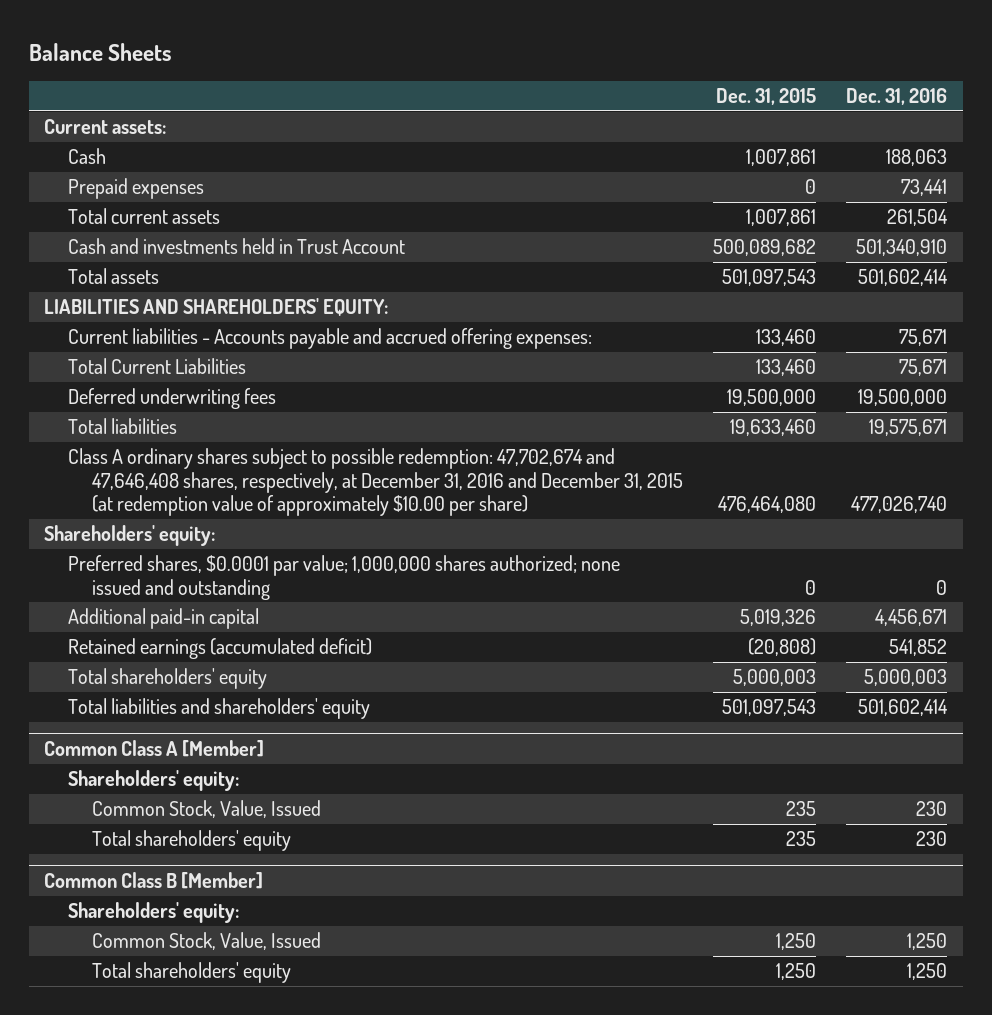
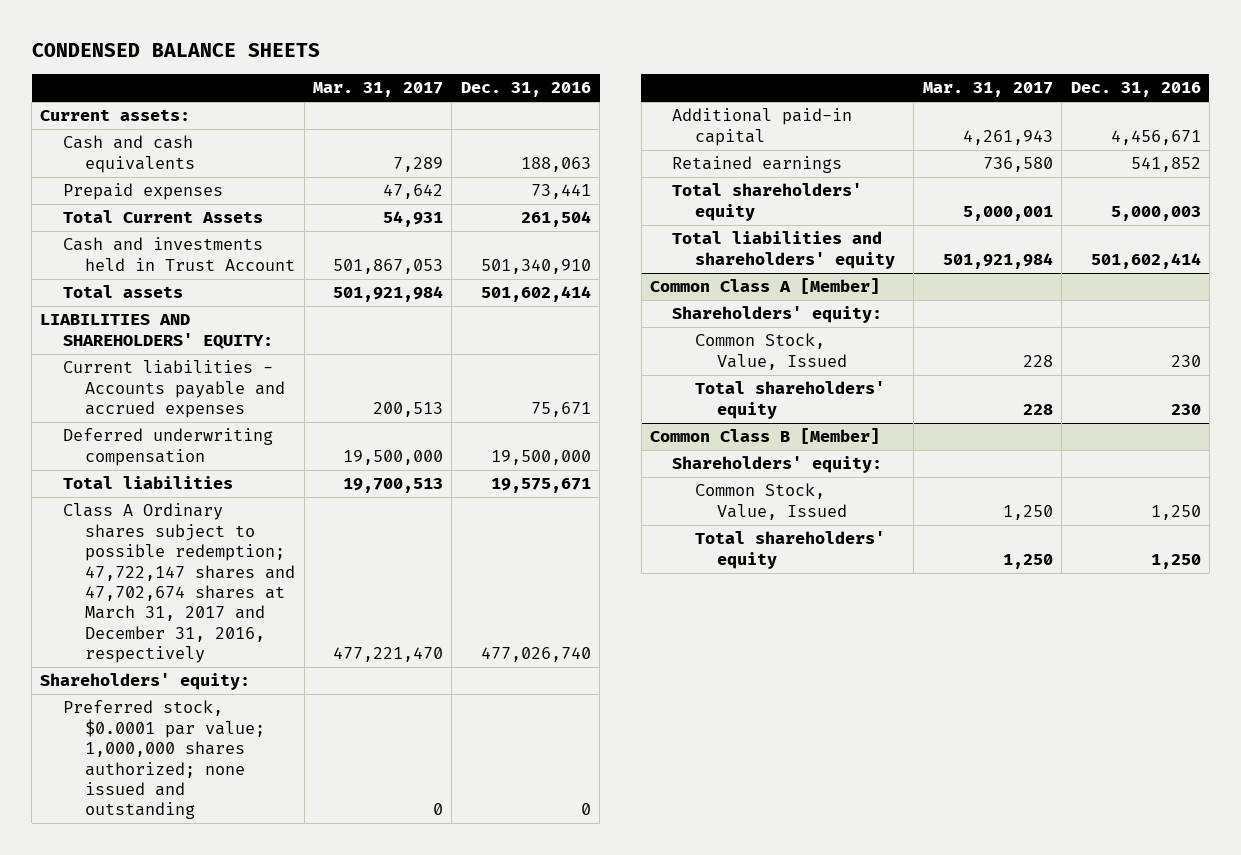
[29,42,173,61] Balance Sheets -> [31,43,320,58] CONDENSED BALANCE SHEETS
[716,88,817,106] Dec. 31, 2015 -> none
none -> [313,82,444,98] Mar. 31, 2017
[68,148,107,165] Cash -> [62,135,196,173] Cash and cash equivalents
[68,208,221,225] Total current assets -> [62,210,263,224] Total Current Assets
[68,358,247,375] Total Current Liabilities -> none
[68,328,593,350] Current liabilities - Accounts payable and accrued offering expenses: -> [62,360,286,419] Current liabilities - Accounts payable and accrued expenses
[68,388,277,410] Deferred underwriting fees -> [62,428,273,466] Deferred underwriting compensation
[68,448,684,516] Class A ordinary shares subject to possible redemption: 47,702,674 and 47,646,408 shares, respectively, at December 31, 2016 and December 31, 2015 (at redemption value of approximately $10.00 per share) -> [62,503,296,664] Class A Ordinary shares subject to possible redemption; 47,722,147 shares and 47,702,674 shares at March 31, 2017 and December 31, 2016, respectively
[68,555,621,600] Preferred shares, $0.0001 par value; 1,000,000 shares authorized; none issued and outstanding -> [62,700,266,820] Preferred stock, $0.0001 par value; 1,000,000 shares authorized; none issued and outstanding
[68,638,373,660] Retained earnings (accumulated deficit) -> [672,156,843,174] Retained earnings

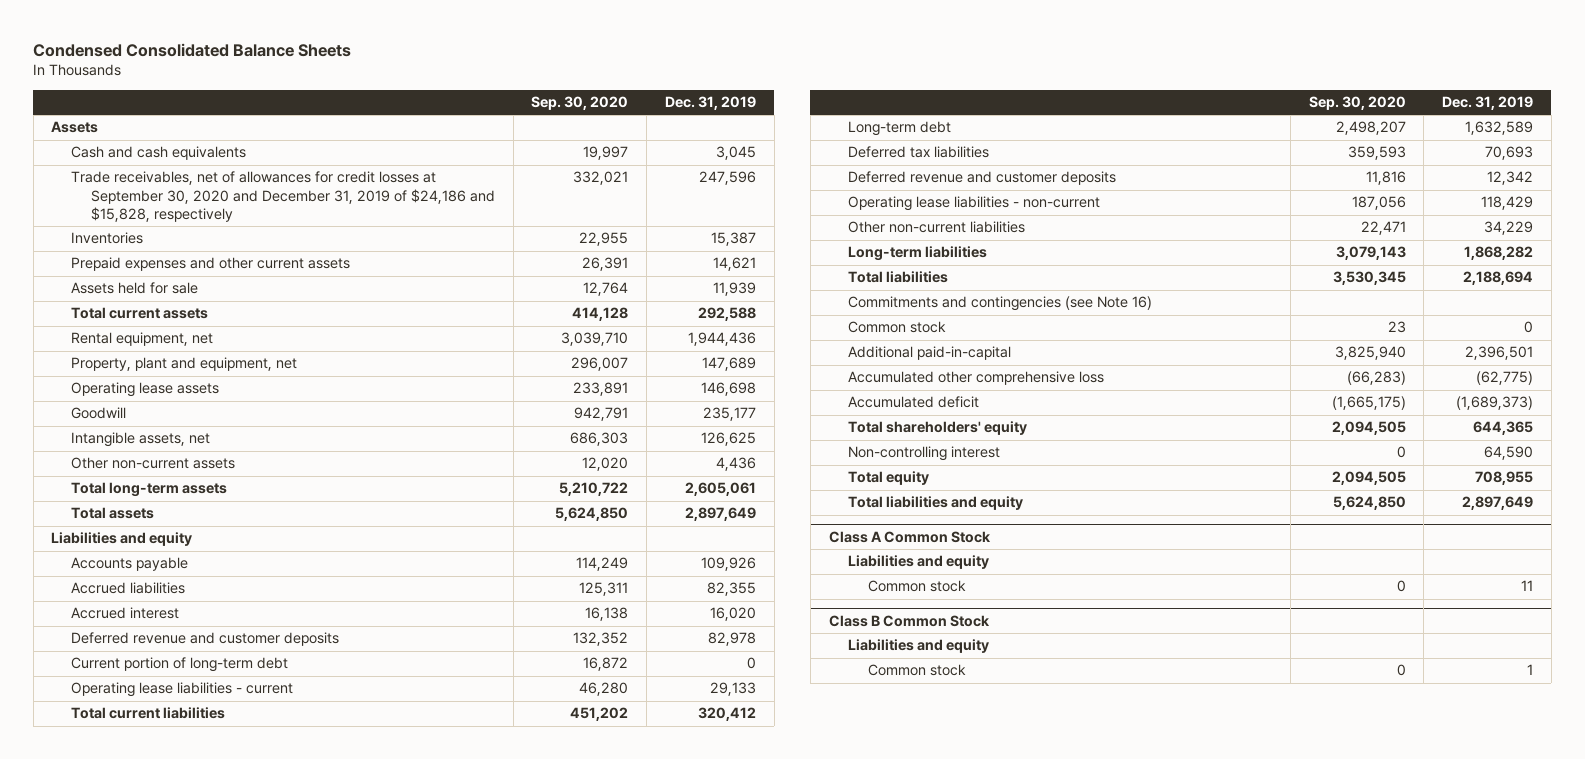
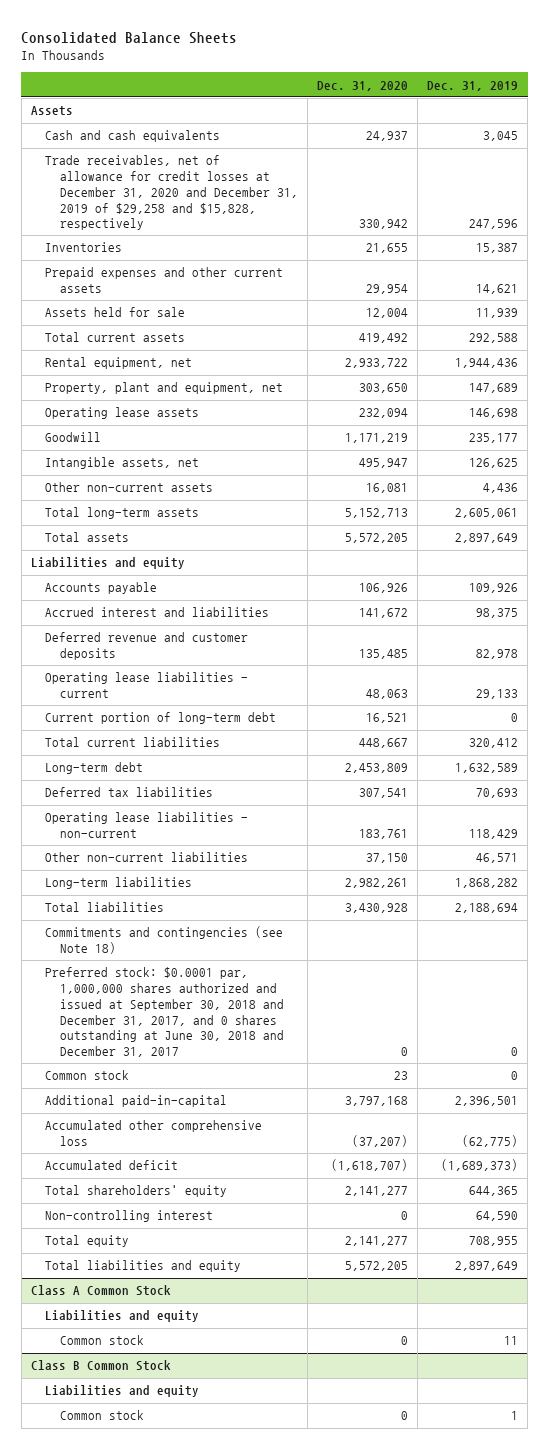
[33,42,352,57] Condensed Consolidated Balance Sheets -> [21,31,238,44] Consolidated Balance Sheets
[531,96,629,111] Sep. 30, 2020 -> none
none -> [316,80,408,91] Dec. 31, 2020
[71,171,495,223] Trade receivables, net of allowances for credit losses at September 30, 2020 and December 31, 2019 of $24,186 and $15,828, respectively -> [45,155,298,231] Trade receivables, net of allowance for credit losses at December 31, 2020 and December 31, 2019 of $29,258 and $15,828, respectively
[71,607,180,620] Accrued interest -> none
[71,582,186,595] Accrued liabilities -> [45,607,270,618] Accrued interest and liabilities
[706,582,756,597] 82,355 -> [476,608,519,619] 98,375
[71,657,289,673] Current portion of long-term debt -> [45,712,277,725] Current portion of long-term debt
[848,171,1117,186] Deferred revenue and customer deposits -> none
[1484,221,1534,236] 34,229 -> [476,853,519,864] 46,571
[848,296,1153,312] Commitments and contingencies (see Note 16) -> [45,926,284,955] Commitments and contingencies (see Note 18)
none -> [45,967,284,1057] Preferred stock: $0.0001 par, 1,000,000 shares authorized and issued at September 30, 2018 and December 31, 2017, and 0 shares outstanding at June 30, 2018 and December 31, 2017

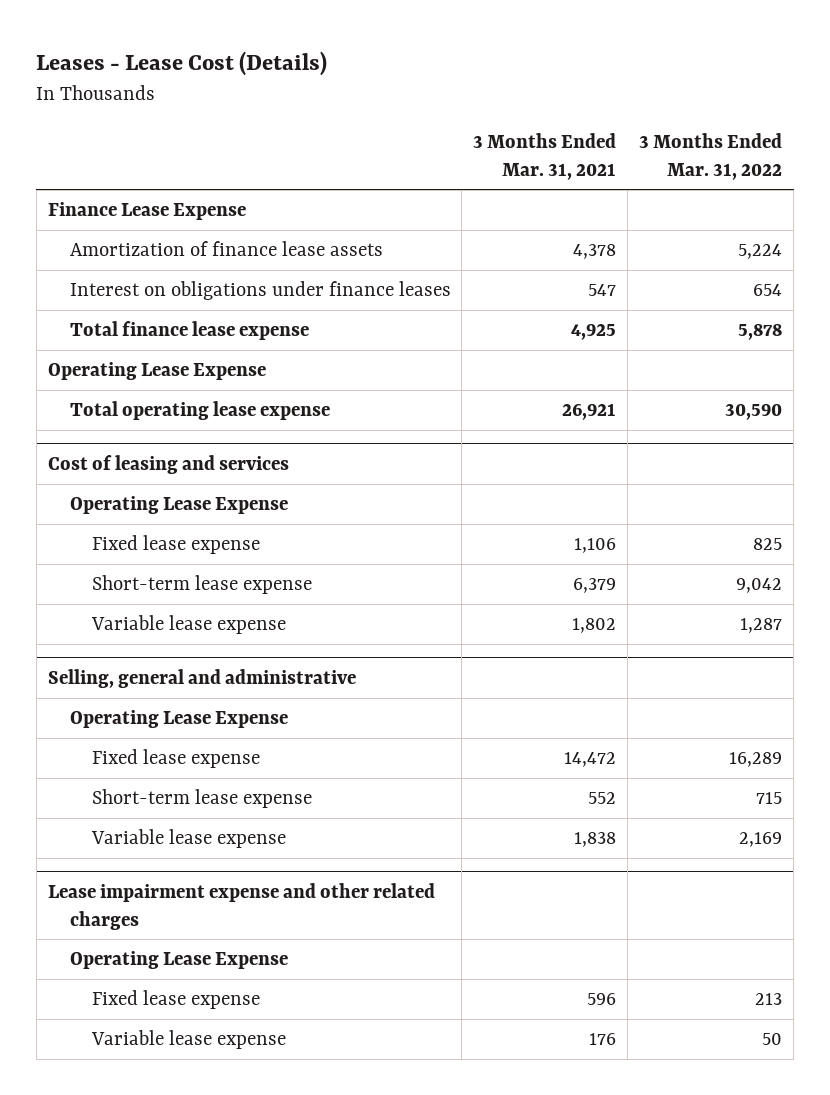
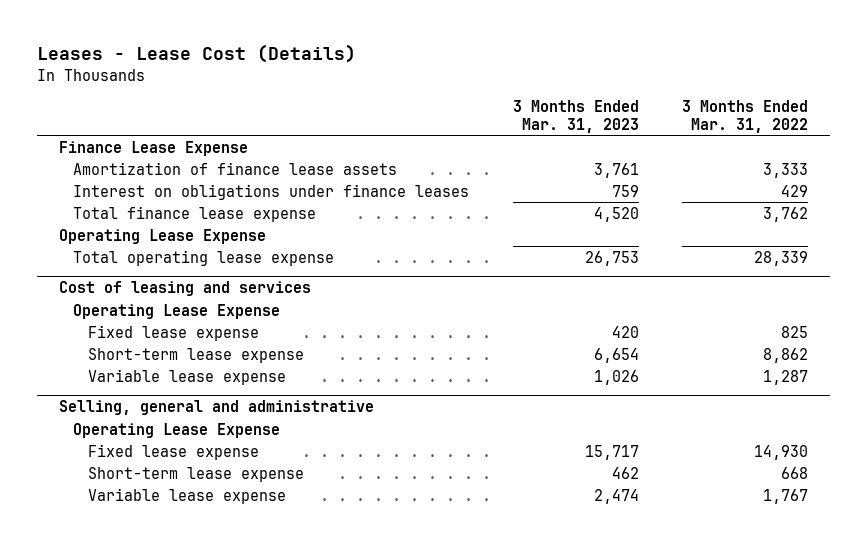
[473,133,617,180] 3 Months Ended Mar. 31, 2021 -> none
none -> [512,100,639,133] 3 Months Ended Mar. 31, 2023
[738,244,783,260] 5,224 -> [763,162,809,178] 3,333
[753,284,783,297] 654 -> [781,184,809,197] 429
[738,323,783,341] 5,878 -> [763,206,809,222] 3,762
[725,403,783,421] 30,590 -> [754,250,809,266] 28,339
[736,578,783,594] 9,042 -> [763,347,809,363] 8,862
[47,882,435,930] Lease impairment expense and other related charges -> none
[69,951,288,970] Operating Lease Expense -> none
[91,990,260,1010] Fixed lease expense -> none
[90,1030,286,1050] Variable lease expense -> none
[729,752,783,768] 16,289 -> [754,444,809,460] 14,930
[756,792,783,805] 715 -> [781,466,809,479] 668
[739,832,783,848] 2,169 -> [763,488,809,504] 1,767

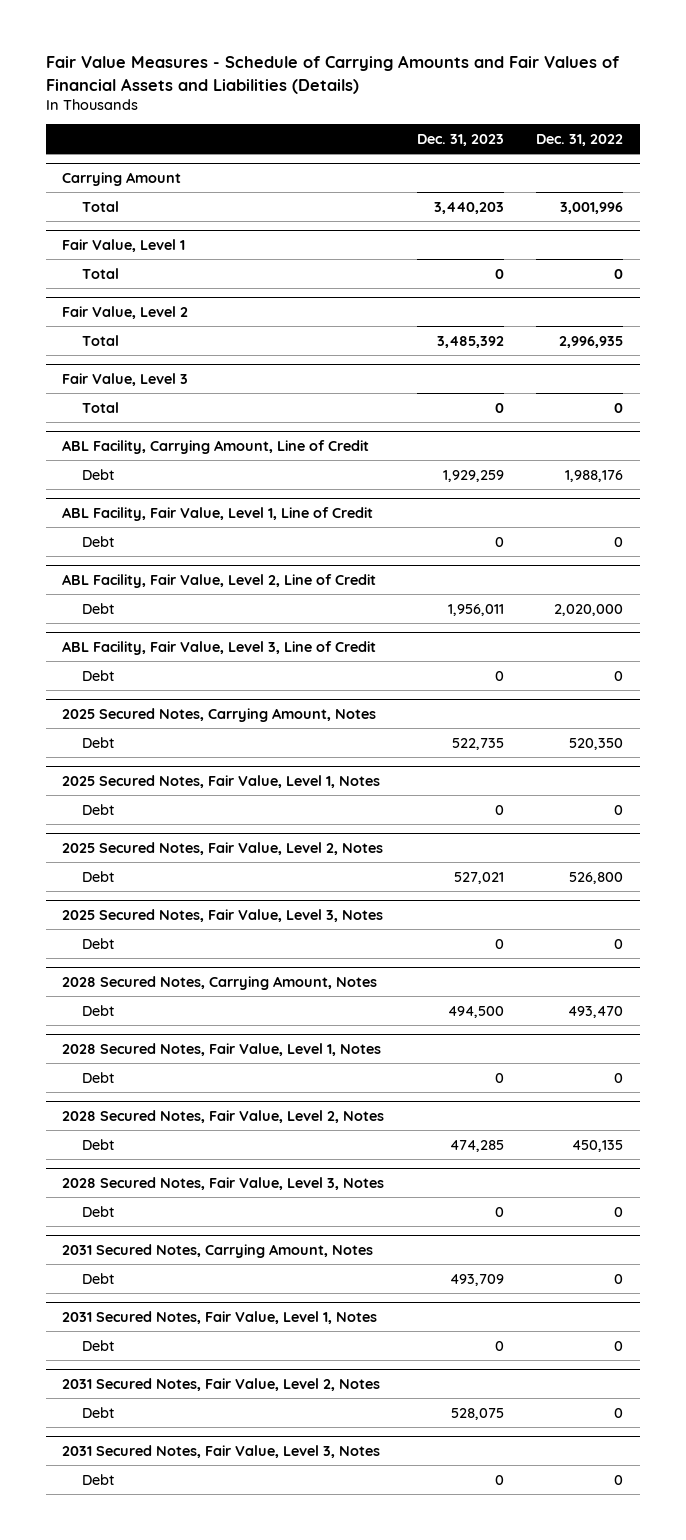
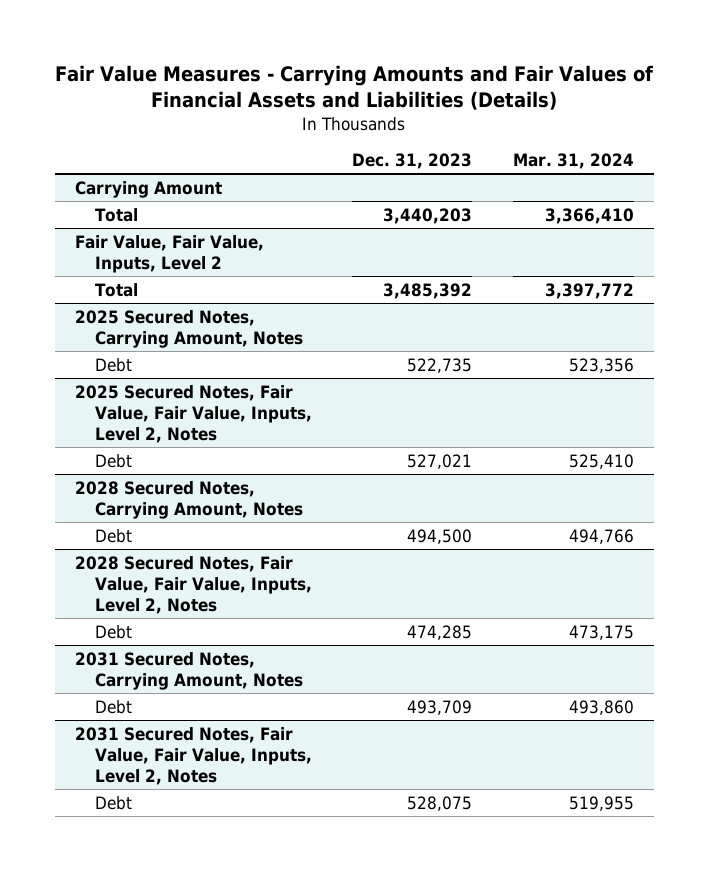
[45,55,620,94] Fair Value Measures - Schedule of Carrying Amounts and Fair Values of Financial Assets and Liabilities (Details) -> [55,64,654,110] Fair Value Measures - Carrying Amounts and Fair Values of Financial Assets and Liabilities (Details)
[536,134,624,147] Dec. 31, 2022 -> none
none -> [512,152,634,169] Mar. 31, 2024
[62,238,186,252] Fair Value, Level 1 -> none
[82,267,120,279] Total -> none
[62,305,189,319] Fair Value, Level 2 -> [74,234,264,273] Fair Value, Fair Value, Inputs, Level 2
[62,372,189,386] Fair Value, Level 3 -> none
[82,401,120,413] Total -> none
[62,439,370,454] ABL Facility, Carrying Amount, Line of Credit -> none
[82,468,116,480] Debt -> none
[62,506,374,521] ABL Facility, Fair Value, Level 1, Line of Credit -> none
[82,535,116,547] Debt -> none
[62,573,377,588] ABL Facility, Fair Value, Level 2, Line of Credit -> none
[82,602,116,614] Debt -> none
[62,640,377,655] ABL Facility, Fair Value, Level 3, Line of Credit -> none
[82,669,116,681] Debt -> none
[62,774,381,788] 2025 Secured Notes, Fair Value, Level 1, Notes -> none
[82,803,116,815] Debt -> none
[62,841,384,855] 2025 Secured Notes, Fair Value, Level 2, Notes -> [74,384,313,443] 2025 Secured Notes, Fair Value, Fair Value, Inputs, Level 2, Notes
[62,908,384,922] 2025 Secured Notes, Fair Value, Level 3, Notes -> none
[82,937,116,949] Debt -> none
[62,1042,382,1056] 2028 Secured Notes, Fair Value, Level 1, Notes -> none
[82,1071,116,1083] Debt -> none
[62,1109,385,1123] 2028 Secured Notes, Fair Value, Level 2, Notes -> [74,555,313,614] 2028 Secured Notes, Fair Value, Fair Value, Inputs, Level 2, Notes
[62,1176,385,1190] 2028 Secured Notes, Fair Value, Level 3, Notes -> none
[82,1205,116,1217] Debt -> none
[62,1310,378,1324] 2031 Secured Notes, Fair Value, Level 1, Notes -> none
[82,1339,116,1351] Debt -> none
[62,1377,381,1391] 2031 Secured Notes, Fair Value, Level 2, Notes -> [74,726,313,785] 2031 Secured Notes, Fair Value, Fair Value, Inputs, Level 2, Notes
[62,1444,381,1458] 2031 Secured Notes, Fair Value, Level 3, Notes -> none
[82,1473,116,1485] Debt -> none

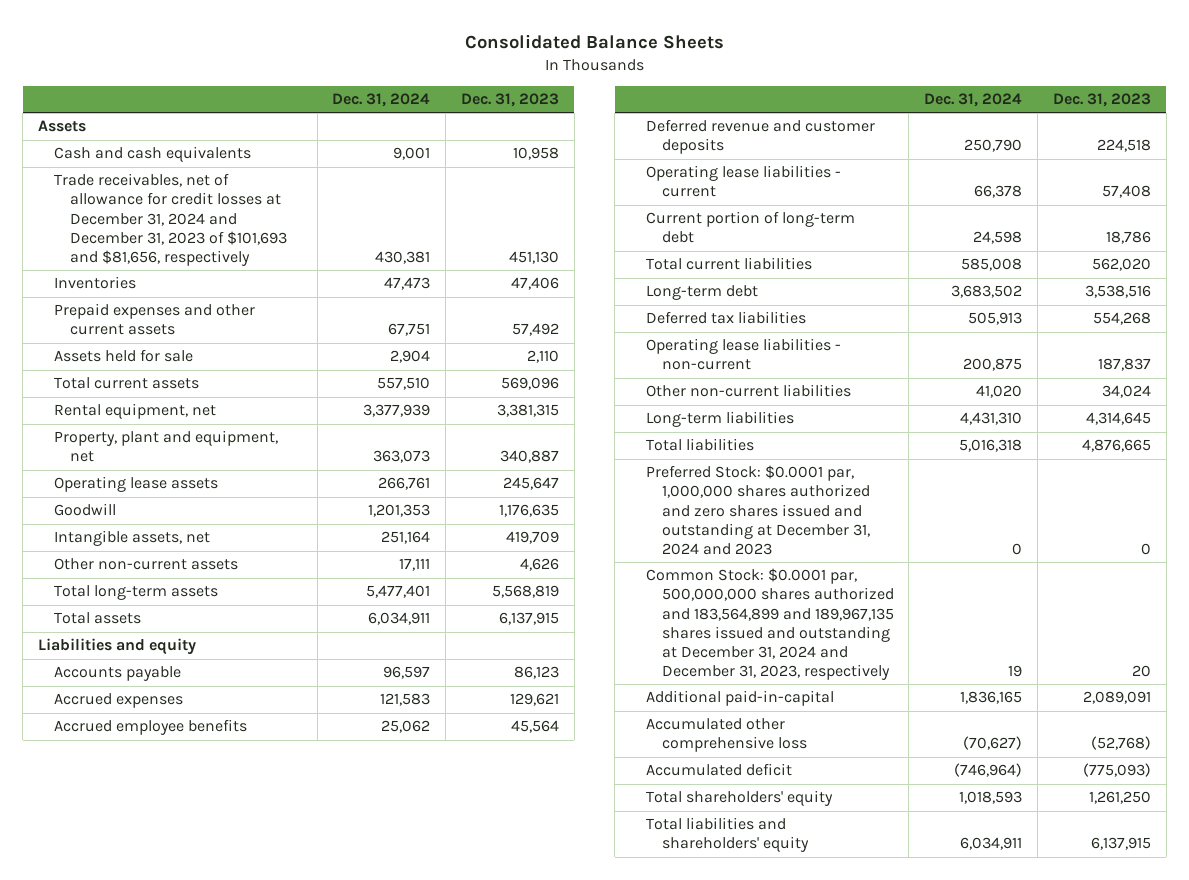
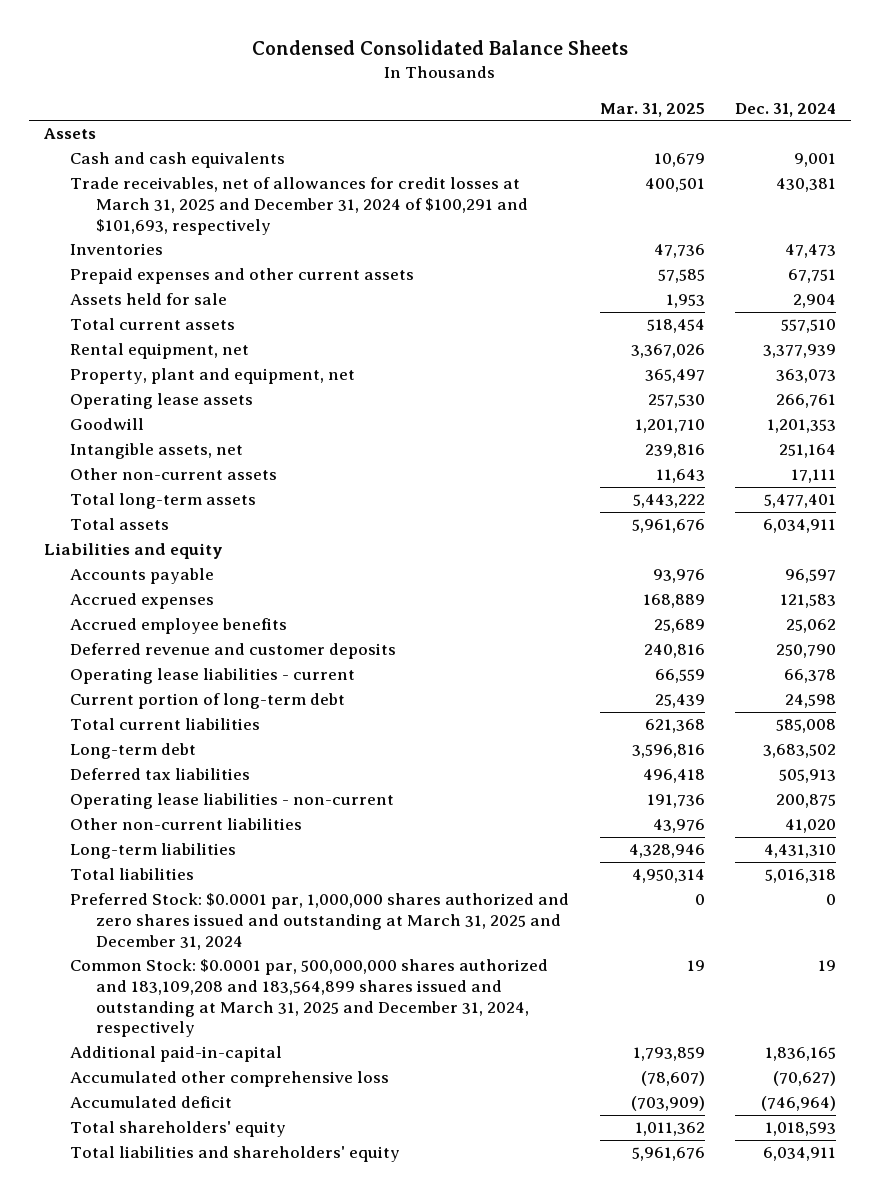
[464,33,724,49] Consolidated Balance Sheets -> [252,40,629,56] Condensed Consolidated Balance Sheets
[461,93,560,108] Dec. 31, 2023 -> none
none -> [599,102,705,117] Mar. 31, 2025
[54,173,287,266] Trade receivables, net of allowance for credit losses at December 31, 2024 and December 31, 2023 of $101,693 and $81,656, respectively -> [70,177,529,235] Trade receivables, net of allowances for credit losses at March 31, 2025 and December 31, 2024 of $100,291 and $101,693, respectively
[645,465,870,555] Preferred Stock: $0.0001 par, 1,000,000 shares authorized and zero shares issued and outstanding at December 31, 2024 and 2023 -> [70,893,570,950] Preferred Stock: $0.0001 par, 1,000,000 shares authorized and zero shares issued and outstanding at March 31, 2025 and December 31, 2024
[645,568,894,680] Common Stock: $0.0001 par, 500,000,000 shares authorized and 183,564,899 and 189,967,135 shares issued and outstanding at December 31, 2024 and December 31, 2023, respectively -> [70,959,549,1038] Common Stock: $0.0001 par, 500,000,000 shares authorized and 183,109,208 and 183,564,899 shares issued and outstanding at March 31, 2025 and December 31, 2024, respectively

